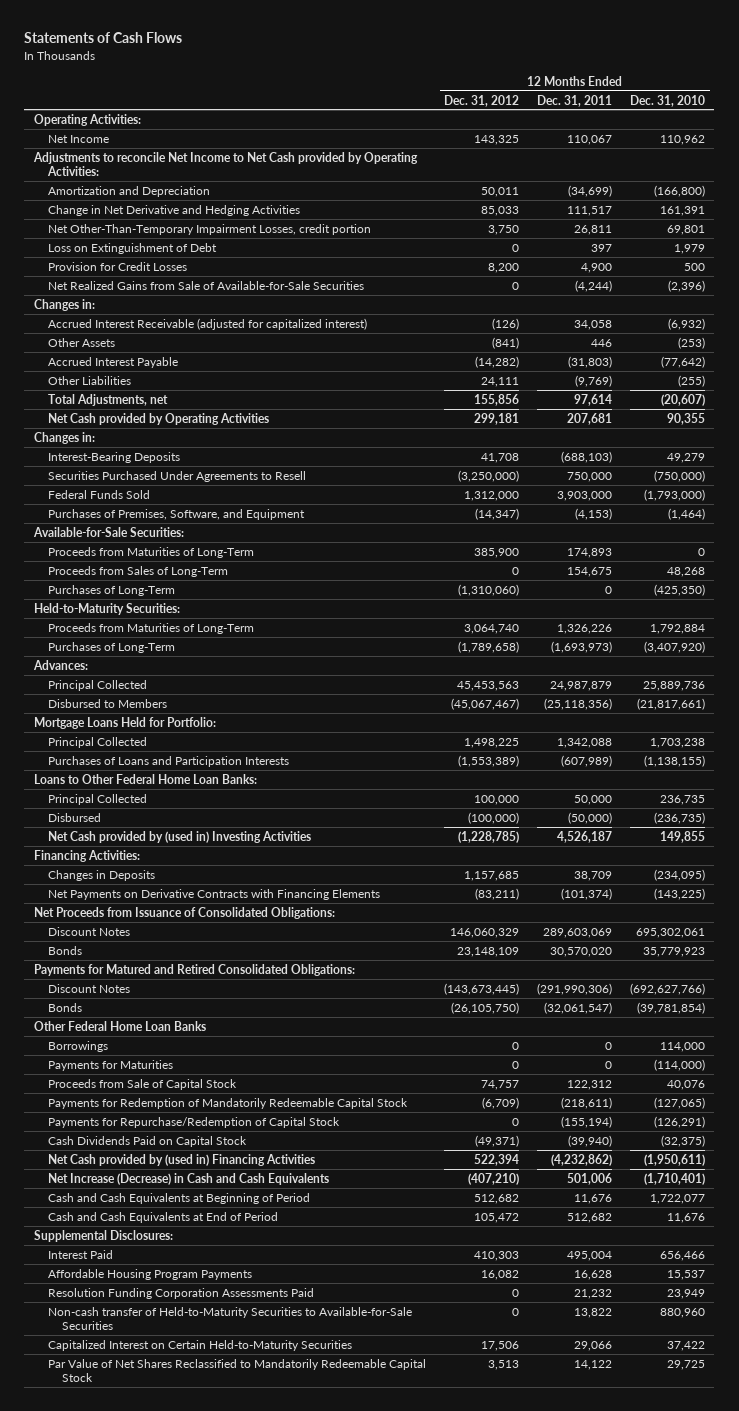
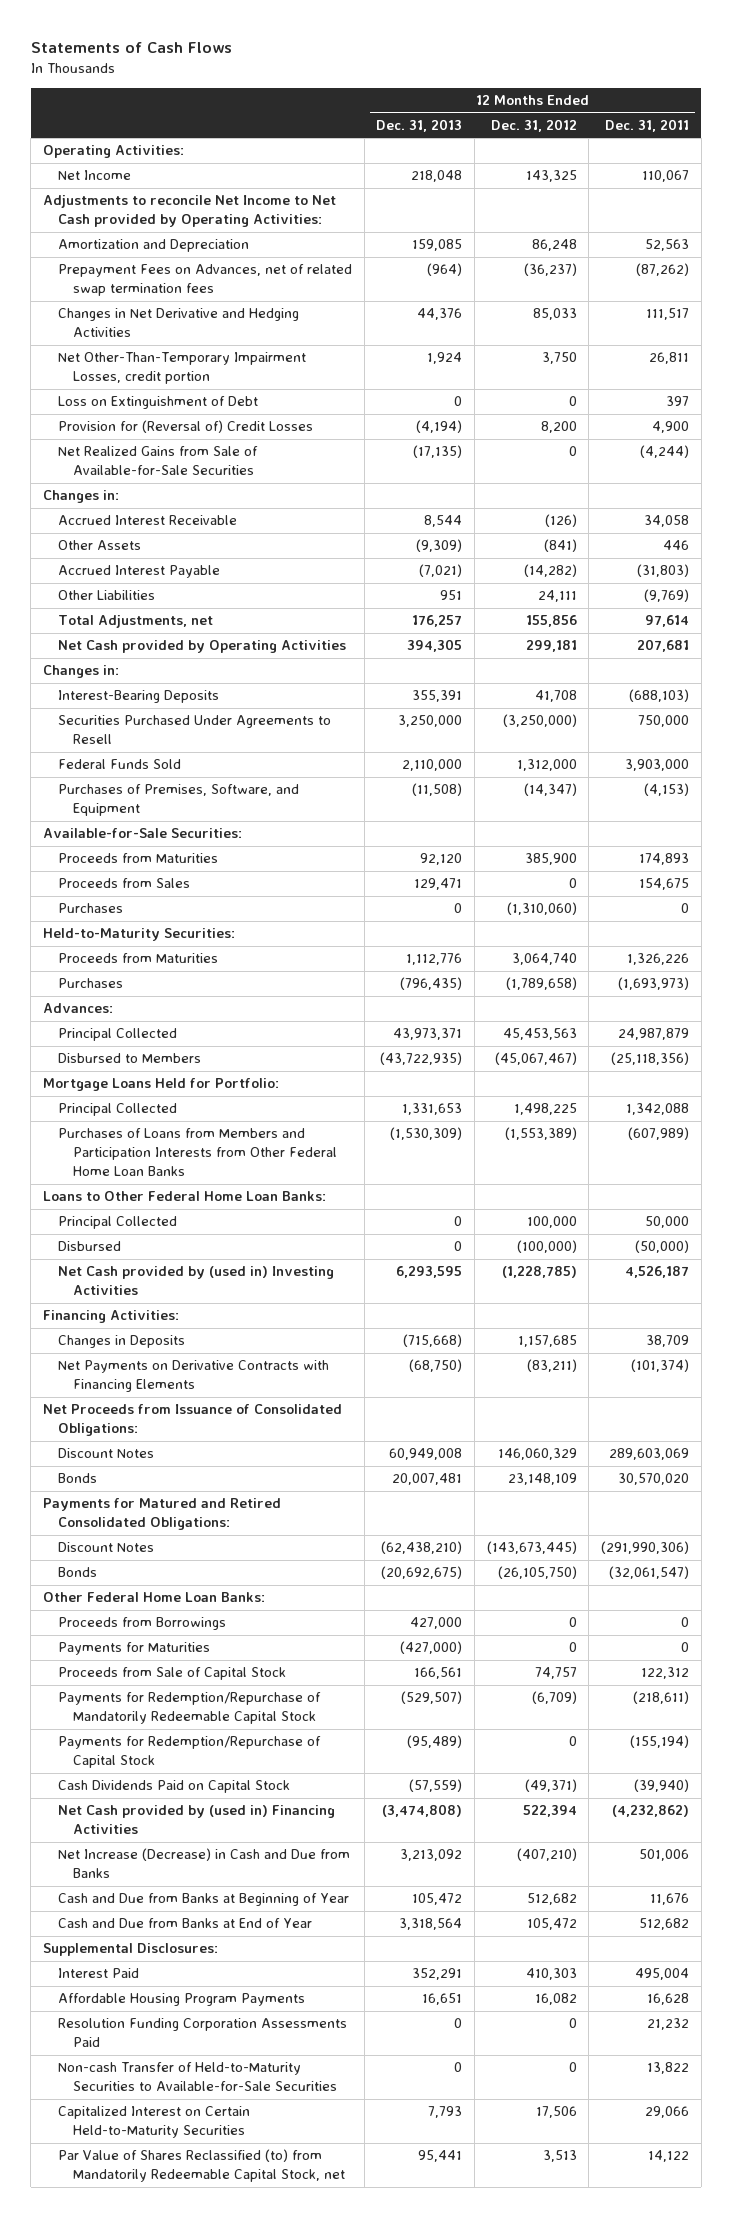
[630,94,706,107] Dec. 31, 2010 -> none
none -> [376,118,463,132] Dec. 31, 2013
[481,186,520,197] 50,011 -> [531,239,577,252] 86,248
[568,184,613,197] (34,699) -> [644,239,689,252] 52,563
none -> [58,264,353,297] Prepayment Fees on Advances, net of related swap termination fees
[48,204,301,216] Change in Net Derivative and Hedging Activities -> [58,308,300,338] Changes in Net Derivative and Hedging Activities
[48,261,188,271] Provision for Credit Losses -> [58,420,314,434] Provision for (Reversal of) Credit Losses
[48,317,368,330] Accrued Interest Receivable (adjusted for capitalized interest) -> [58,515,238,526] Accrued Interest Receivable
[48,546,255,558] Proceeds from Maturities of Long-Term -> [58,853,219,864] Proceeds from Maturities
[48,565,229,577] Proceeds from Sales of Long-Term -> [58,878,191,889] Proceeds from Sales
[48,584,176,596] Purchases of Long-Term -> [58,903,124,914] Purchases
[48,622,255,634] Proceeds from Maturities of Long-Term -> [58,953,219,964] Proceeds from Maturities
[48,641,176,653] Purchases of Long-Term -> [58,978,124,989] Purchases
[48,755,290,767] Purchases of Loans and Participation Interests -> [58,1128,338,1177] Purchases of Loans from Members and Participation Interests from Other Federal Home Loan Banks
[33,1020,206,1031] Other Federal Home Loan Banks -> [42,1592,265,1603] Other Federal Home Loan Banks:
[48,1040,109,1052] Borrowings -> [58,1617,227,1631] Proceeds from Borrowings
[48,1097,409,1109] Payments for Redemption of Mandatorily Redeemable Capital Stock -> [58,1692,322,1725] Payments for Redemption/Repurchase of Mandatorily Redeemable Capital Stock
[48,1116,341,1128] Payments for Repurchase/Redemption of Capital Stock -> [58,1736,322,1769] Payments for Redemption/Repurchase of Capital Stock
[48,1172,330,1185] Net Increase (Decrease) in Cash and Cash Equivalents -> [58,1848,351,1879] Net Increase (Decrease) in Cash and Due from Banks
[48,1192,311,1204] Cash and Cash Equivalents at Beginning of Period -> [58,1893,350,1907] Cash and Due from Banks at Beginning of Year
[48,1211,279,1223] Cash and Cash Equivalents at End of Period -> [58,1918,313,1929] Cash and Due from Banks at End of Year
[48,1306,413,1330] Non-cash transfer of Held-to-Maturity Securities to Available-for-Sale Securities -> [58,2062,338,2092] Non-cash Transfer of Held-to-Maturity Securities to Available-for-Sale Securities
[48,1358,427,1382] Par Value of Net Shares Reclassified to Mandatorily Redeemable Capital Stock -> [58,2149,346,2183] Par Value of Shares Reclassified (to) from Mandatorily Redeemable Capital Stock, net

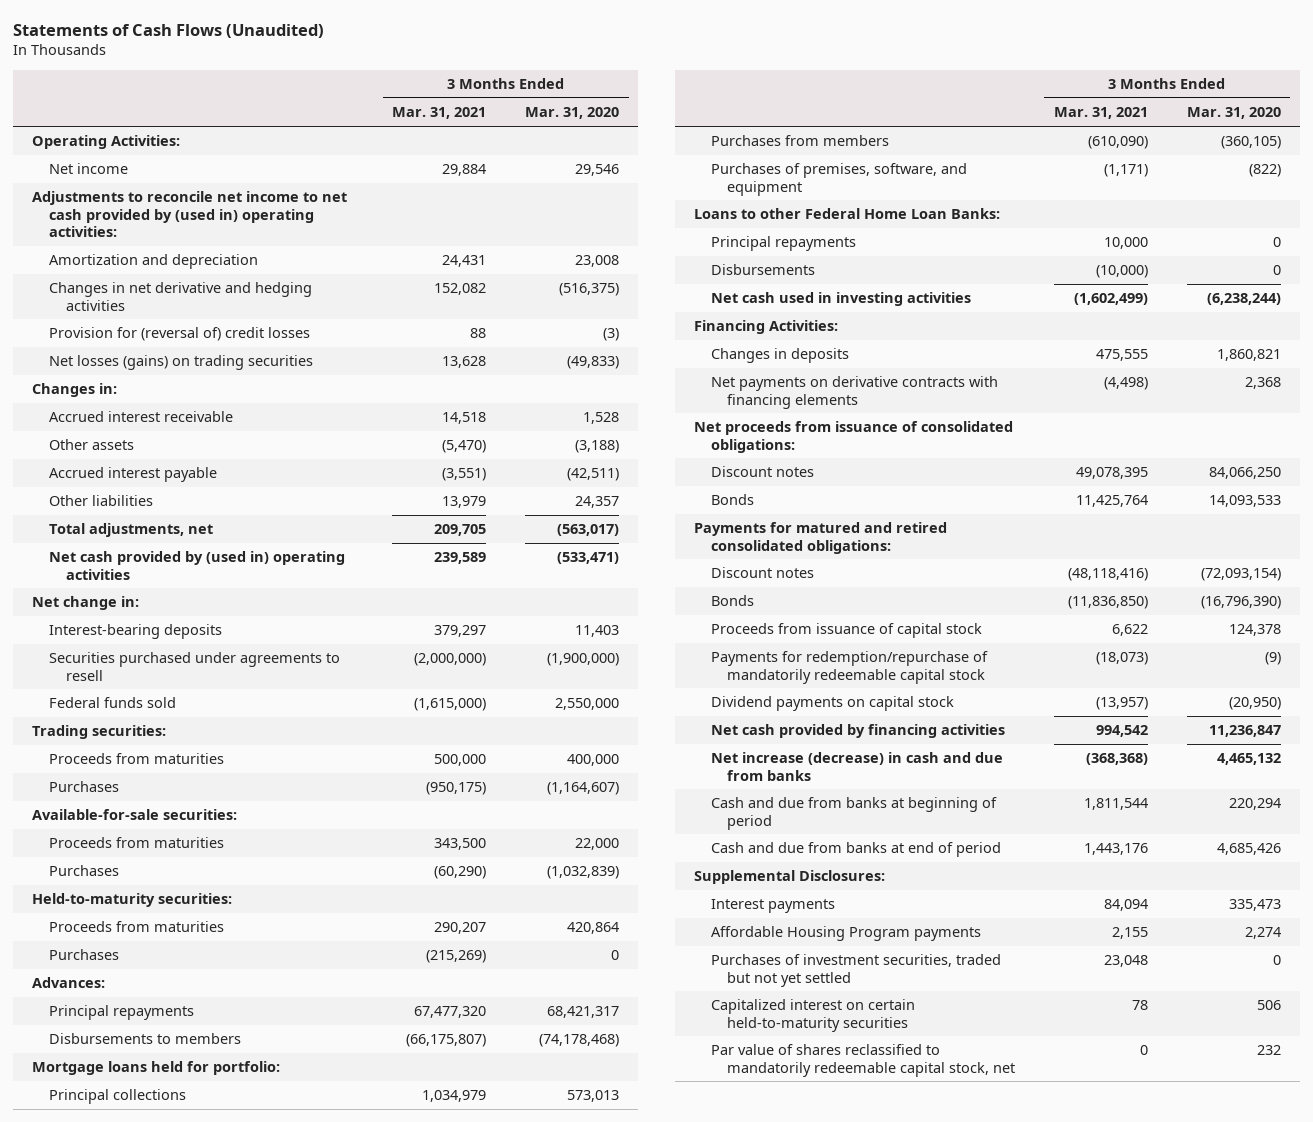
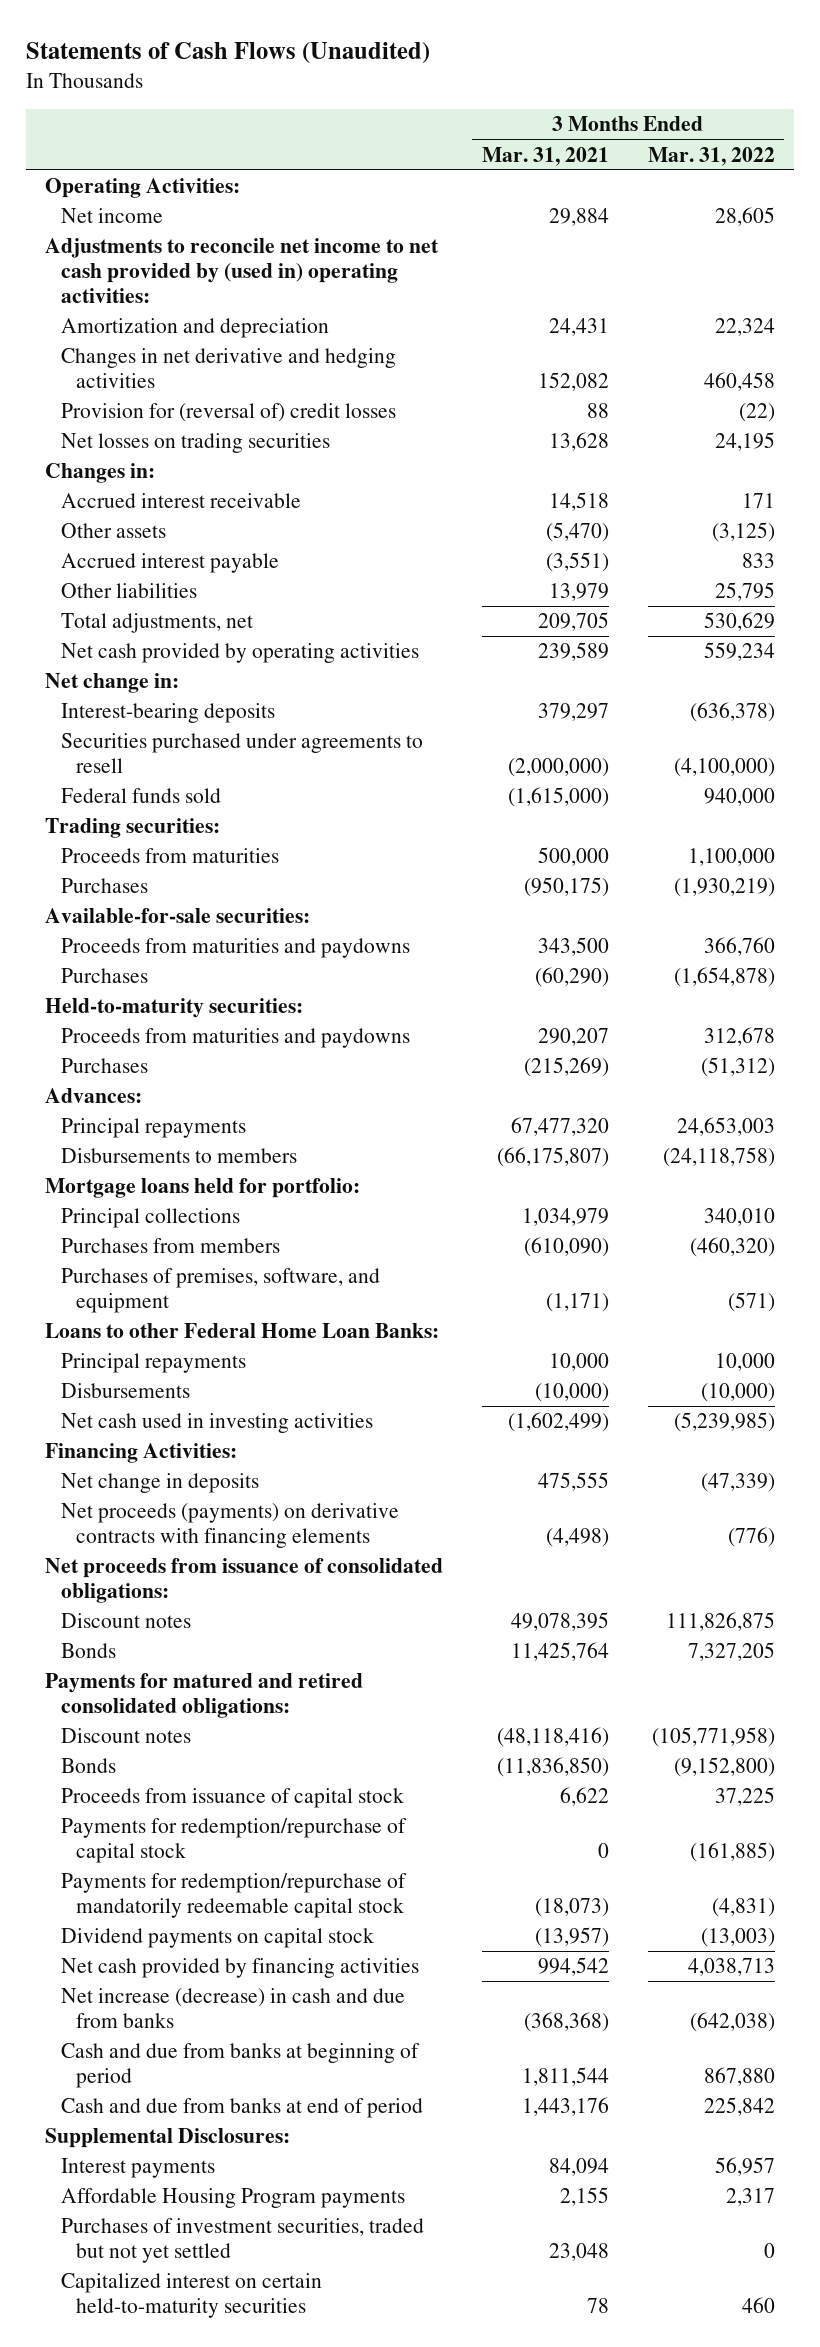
[524,107,619,120] Mar. 31, 2020 -> none
none -> [647,146,775,166] Mar. 31, 2022
[49,355,314,371] Net losses (gains) on trading securities -> [60,433,330,454] Net losses on trading securities
[49,551,346,580] Net cash provided by (used in) operating activities -> [60,643,419,664] Net cash provided by operating activities
[49,837,225,849] Proceeds from maturities -> [60,938,410,959] Proceeds from maturities and paydowns
[49,921,225,933] Proceeds from maturities -> [60,1028,410,1049] Proceeds from maturities and paydowns
[710,348,849,364] Changes in deposits -> [60,1473,259,1494] Net change in deposits
[710,376,998,409] Net payments on derivative contracts with financing elements -> [60,1503,399,1549] Net proceeds (payments) on derivative contracts with financing elements
none -> [60,1818,407,1864] Payments for redemption/repurchase of capital stock
[710,1044,1016,1077] Par value of shares reclassified to mandatorily redeemable capital stock, net -> none

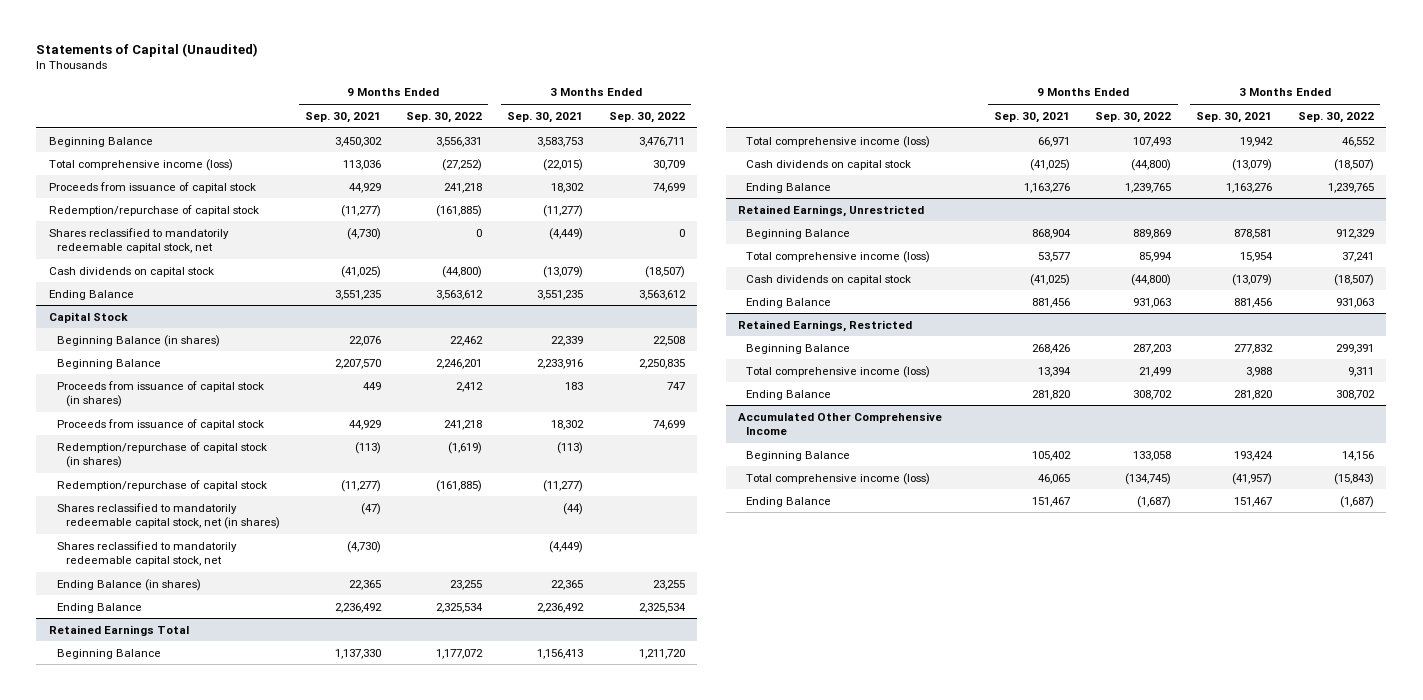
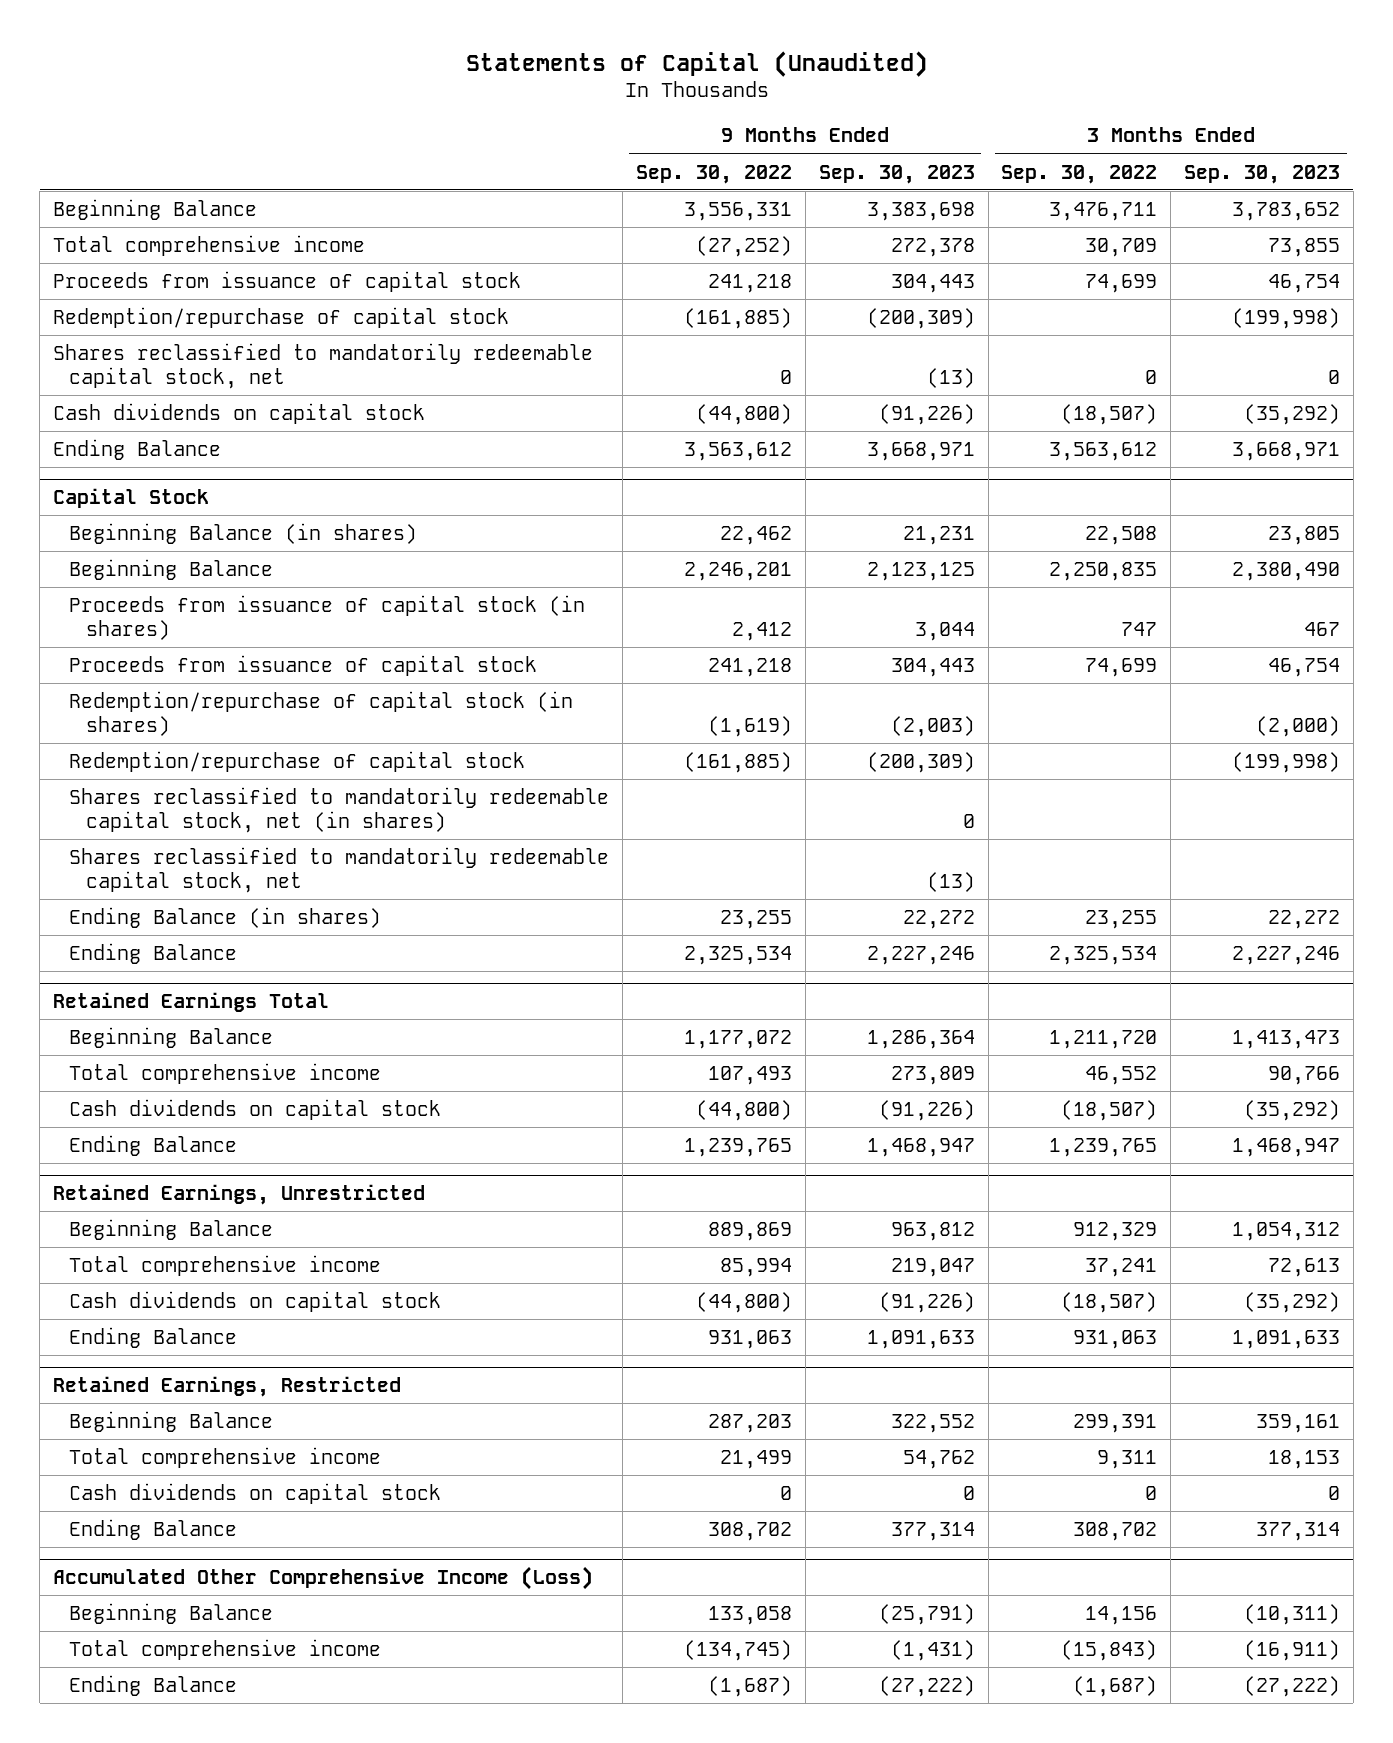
[304,111,381,123] Sep. 30, 2021 -> none
[507,111,584,123] Sep. 30, 2021 -> none
none -> [818,164,975,184] Sep. 30, 2023
none -> [1183,164,1340,184] Sep. 30, 2023
[49,158,234,171] Total comprehensive income (loss) -> [53,235,366,257] Total comprehensive income
[746,135,931,148] Total comprehensive income (loss) -> [69,1063,382,1085] Total comprehensive income
[746,250,931,263] Total comprehensive income (loss) -> [69,1255,382,1277] Total comprehensive income
[746,365,931,378] Total comprehensive income (loss) -> [69,1447,382,1469] Total comprehensive income
none -> [69,1483,442,1505] Cash dividends on capital stock
[738,411,943,436] Accumulated Other Comprehensive Income -> [53,1566,594,1591] Accumulated Other Comprehensive Income (Loss)
[746,472,931,485] Total comprehensive income (loss) -> [69,1639,382,1661] Total comprehensive income

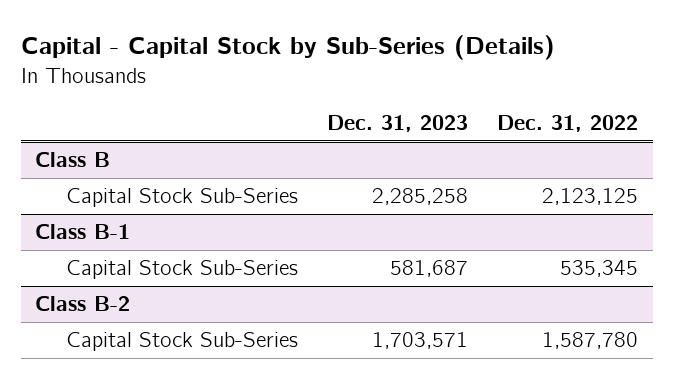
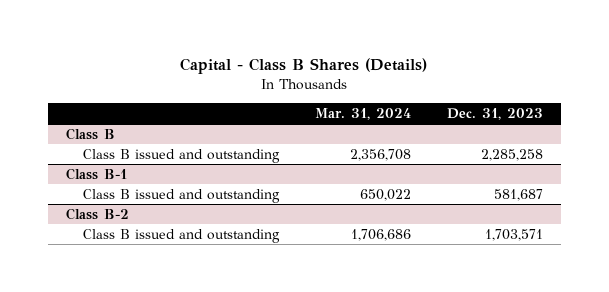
[20,35,555,61] Capital - Capital Stock by Sub-Series (Details) -> [180,57,428,74] Capital - Class B Shares (Details)
[497,115,639,133] Dec. 31, 2022 -> none
none -> [314,107,411,120] Mar. 31, 2024
[66,188,299,208] Capital Stock Sub-Series -> [83,149,281,164] Class B issued and outstanding
[66,260,299,280] Capital Stock Sub-Series -> [83,189,281,204] Class B issued and outstanding
[66,332,299,352] Capital Stock Sub-Series -> [83,229,281,244] Class B issued and outstanding

